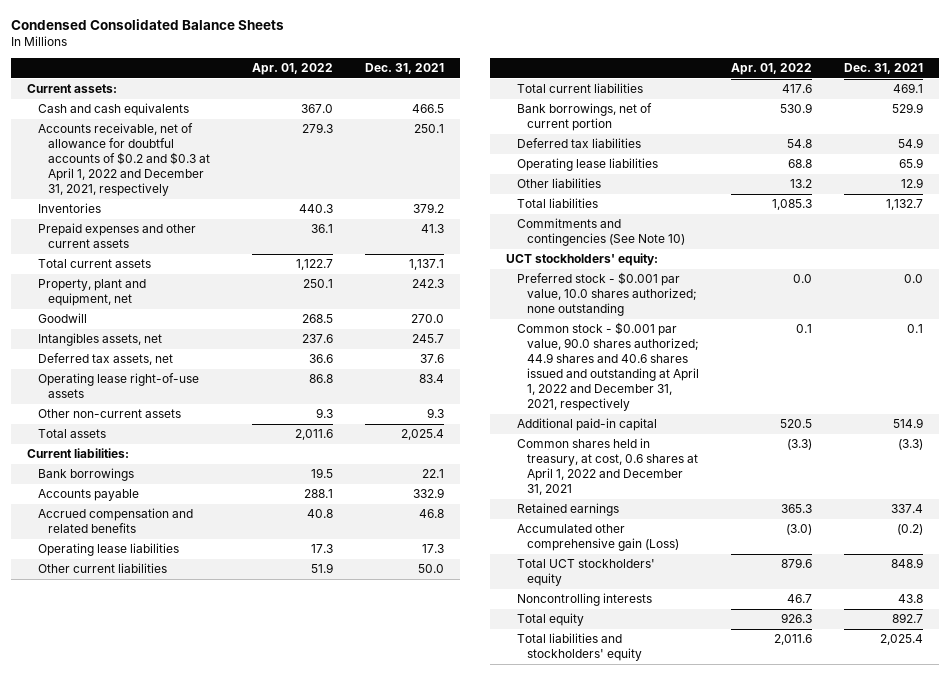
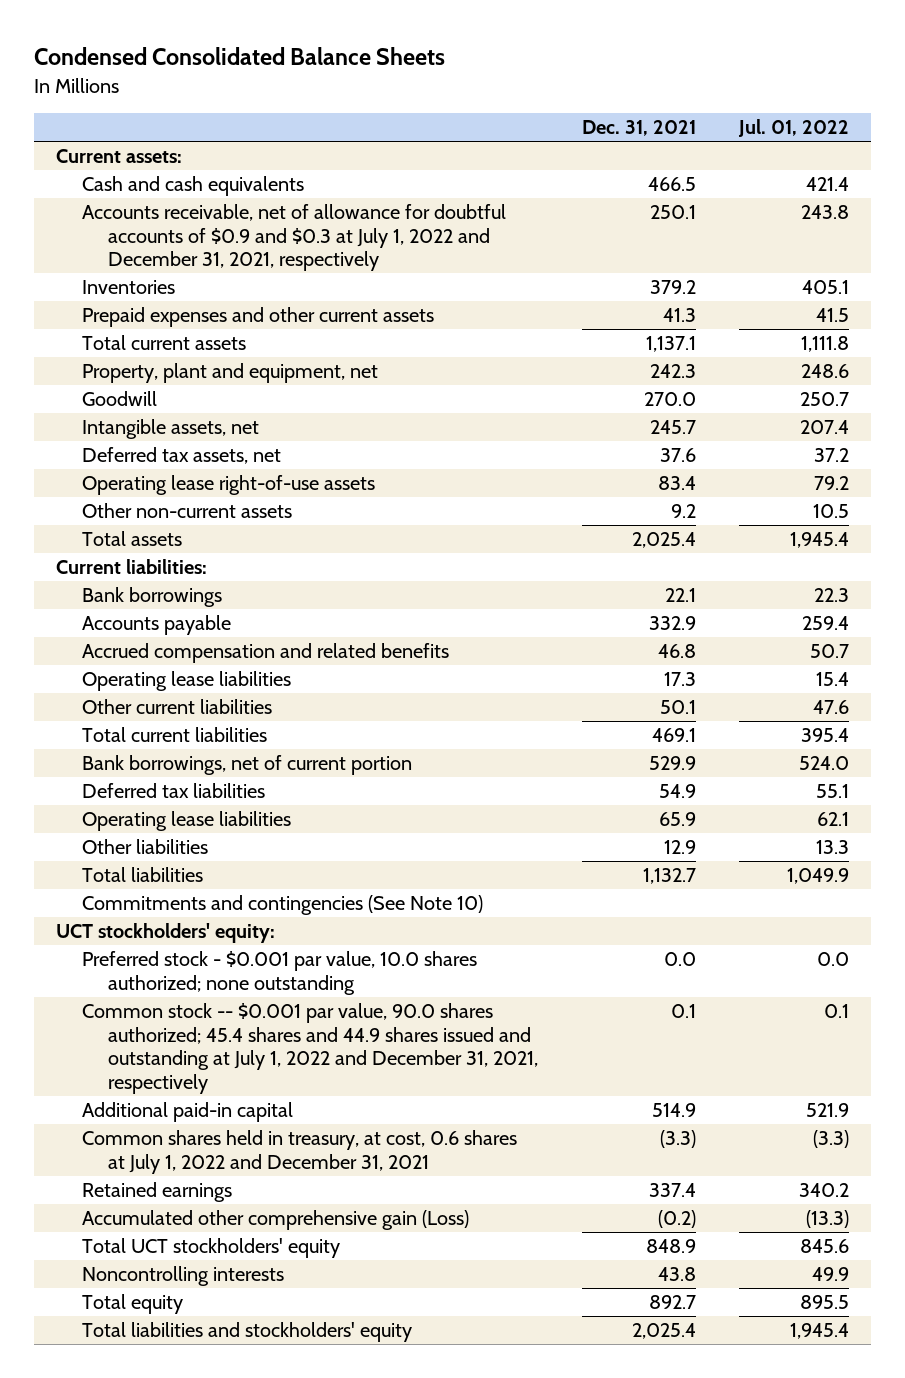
[252,62,334,75] Apr. 01, 2022 -> none
none -> [738,119,850,138] Jul. 01, 2022
[37,123,211,197] Accounts receivable, net of allowance for doubtful accounts of $0.2 and $0.3 at April 1, 2022 and December 31, 2021, respectively -> [81,204,506,272] Accounts receivable, net of allowance for doubtful accounts of $0.9 and $0.3 at July 1, 2022 and December 31, 2021, respectively
[37,333,162,347] Intangibles assets, net -> [81,419,259,440] Intangible assets, net
[427,408,445,419] 9.3 -> [670,504,696,519] 9.2
[418,564,445,574] 50.0 -> [659,700,696,715] 50.1
[516,322,700,411] Common stock - $0.001 par value, 90.0 shares authorized; 44.9 shares and 40.6 shares issued and outstanding at April 1, 2022 and December 31, 2021, respectively -> [81,1003,538,1094] Common stock -- $0.001 par value, 90.0 shares authorized; 45.4 shares and 44.9 shares issued and outstanding at July 1, 2022 and December 31, 2021, respectively
[516,438,699,496] Common shares held in treasury, at cost, 0.6 shares at April 1, 2022 and December 31, 2021 -> [81,1130,517,1174] Common shares held in treasury, at cost, 0.6 shares at July 1, 2022 and December 31, 2021

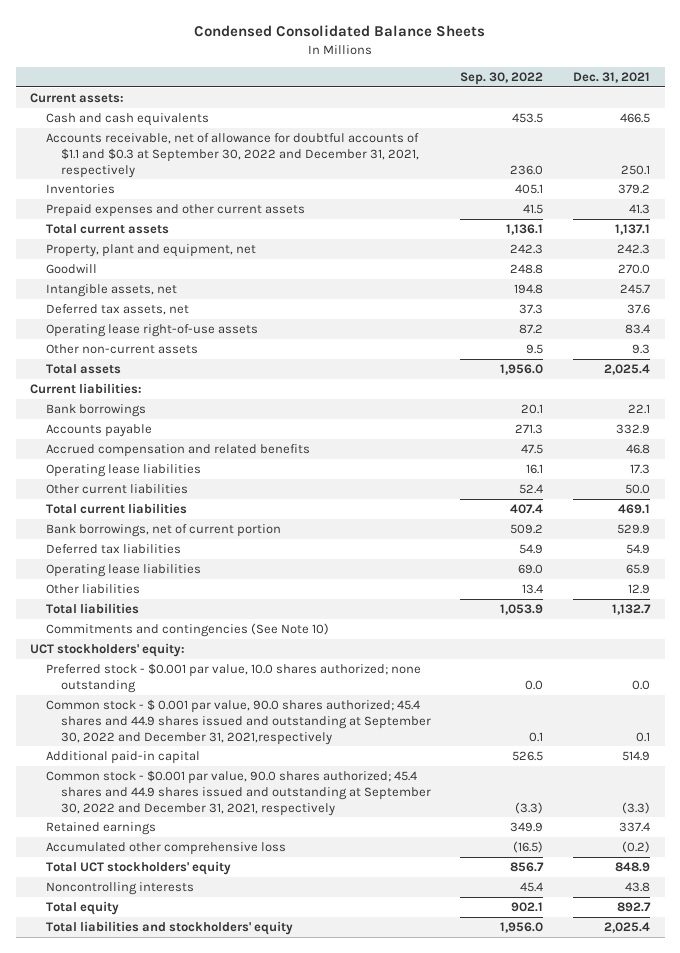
[738,119,850,138] Jul. 01, 2022 -> none
none -> [460,72,544,86] Sep. 30, 2022
[81,204,506,272] Accounts receivable, net of allowance for doubtful accounts of $0.9 and $0.3 at July 1, 2022 and December 31, 2021, respectively -> [45,132,419,178] Accounts receivable, net of allowance for doubtful accounts of $1.1 and $0.3 at September 30, 2022 and December 31, 2021, respectively
[670,504,696,519] 9.2 -> [631,343,650,354] 9.3
[659,700,696,715] 50.1 -> [624,483,650,494] 50.0
[81,1003,538,1094] Common stock -- $0.001 par value, 90.0 shares authorized; 45.4 shares and 44.9 shares issued and outstanding at July 1, 2022 and December 31, 2021, respectively -> [45,698,431,745] Common stock - $ 0.001 par value, 90.0 shares authorized; 45.4 shares and 44.9 shares issued and outstanding at September 30, 2022 and December 31, 2021,respectively
[81,1130,517,1174] Common shares held in treasury, at cost, 0.6 shares at July 1, 2022 and December 31, 2021 -> [45,769,431,816] Common stock - $0.001 par value, 90.0 shares authorized; 45.4 shares and 44.9 shares issued and outstanding at September 30, 2022 and December 31, 2021, respectively
[81,1210,469,1231] Accumulated other comprehensive gain (Loss) -> [45,841,286,855] Accumulated other comprehensive loss

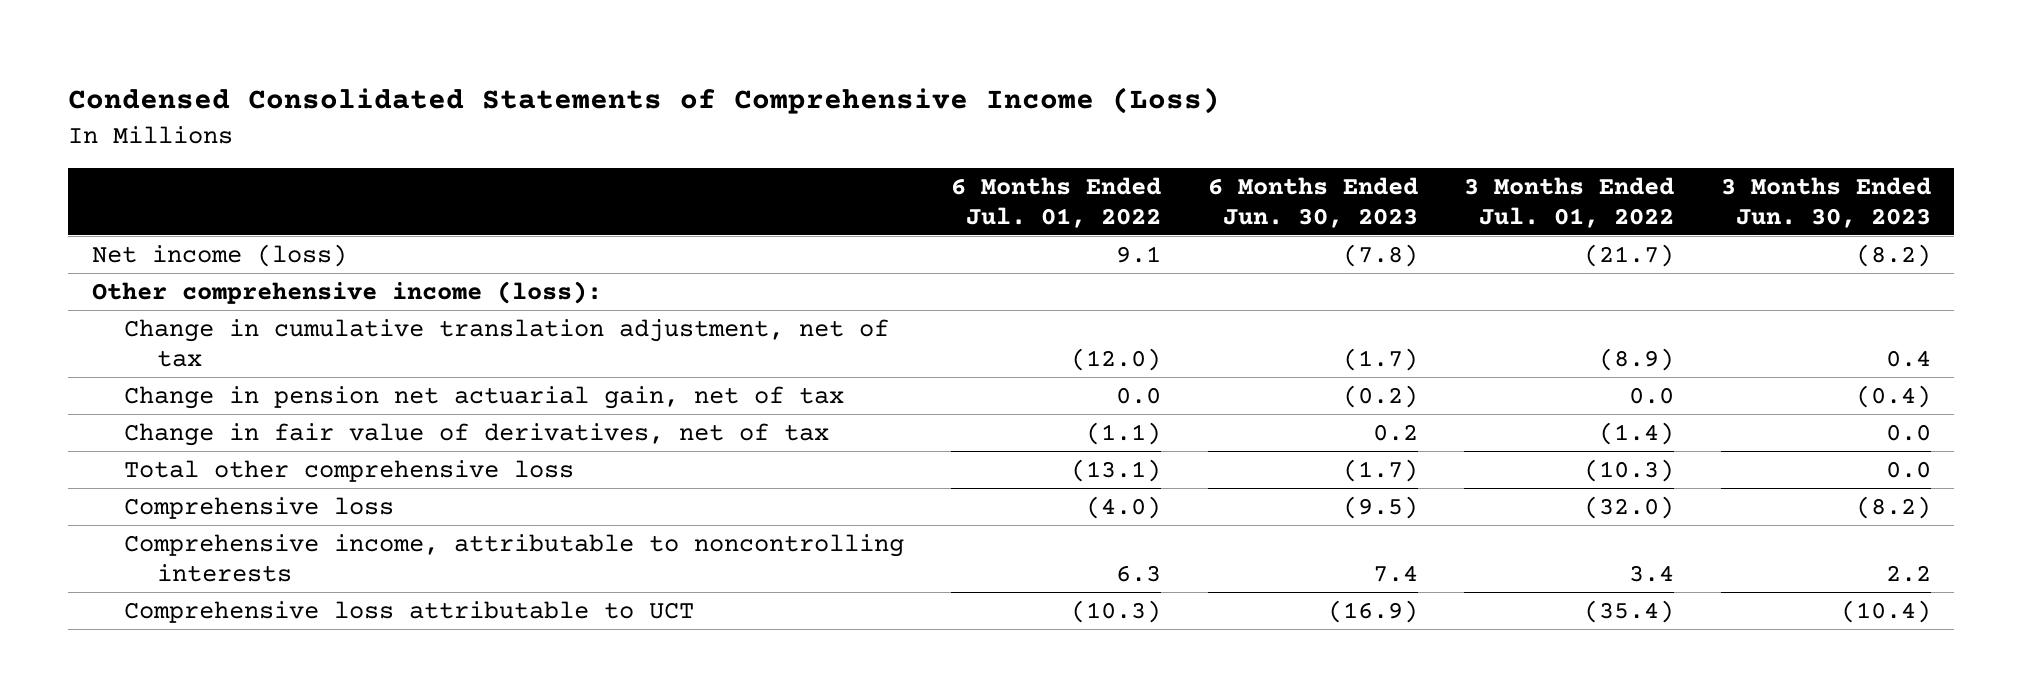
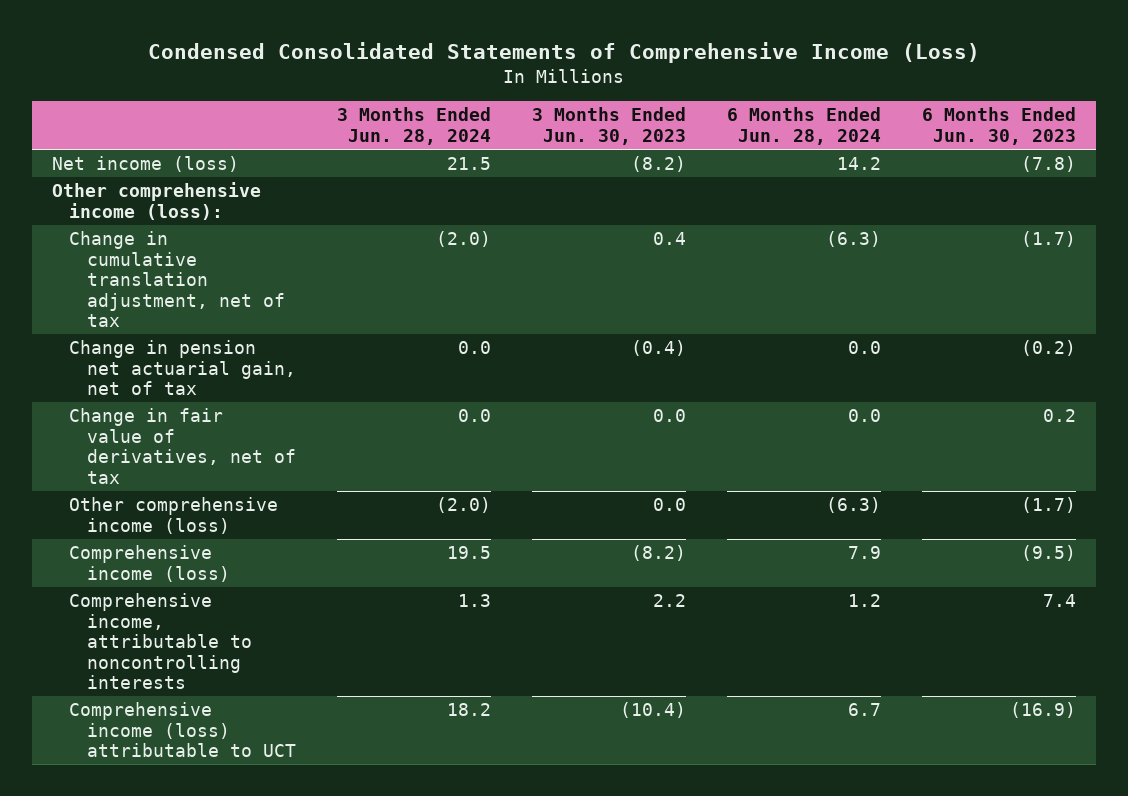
[950,176,1161,228] 6 Months Ended Jul. 01, 2022 -> none
[1464,176,1675,228] 3 Months Ended Jul. 01, 2022 -> none
none -> [336,107,491,145] 3 Months Ended Jun. 28, 2024
none -> [726,107,881,145] 6 Months Ended Jun. 28, 2024
[124,459,575,482] Total other comprehensive loss -> [69,497,279,534] Other comprehensive income (loss)
[124,496,395,519] Comprehensive loss -> [69,545,230,582] Comprehensive income (loss)
[124,600,695,623] Comprehensive loss attributable to UCT -> [69,702,296,758] Comprehensive income (loss) attributable to UCT

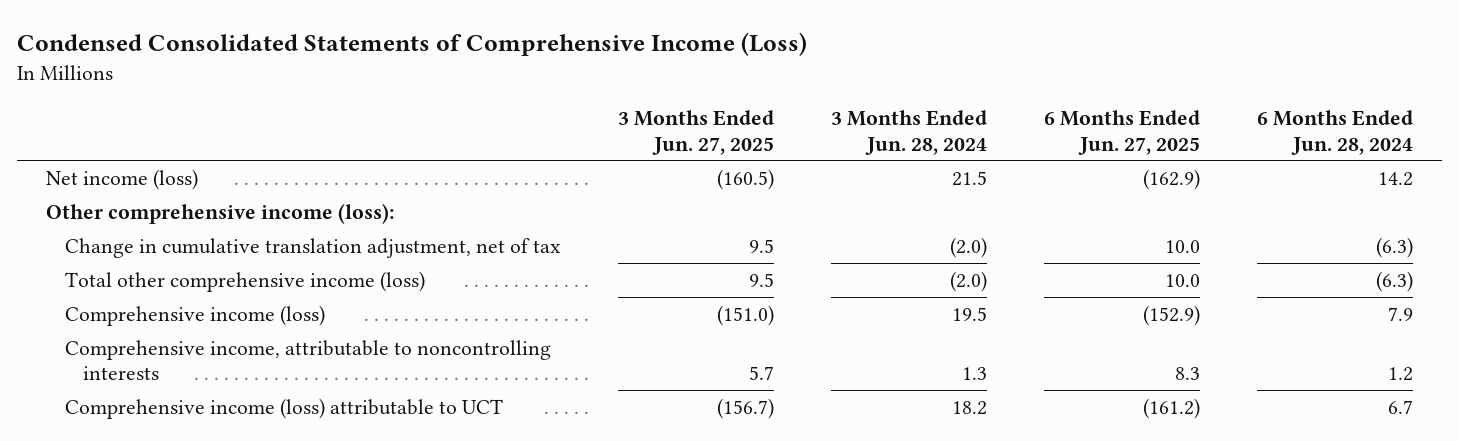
[531,107,686,145] 3 Months Ended Jun. 30, 2023 -> none
[921,107,1076,145] 6 Months Ended Jun. 30, 2023 -> none
none -> [617,110,774,155] 3 Months Ended Jun. 27, 2025
none -> [1043,110,1200,155] 6 Months Ended Jun. 27, 2025
[69,340,296,396] Change in pension net actuarial gain, net of tax -> none
[69,408,296,484] Change in fair value of derivatives, net of tax -> none
[69,497,279,534] Other comprehensive income (loss) -> [64,270,425,292] Total other comprehensive income (loss)

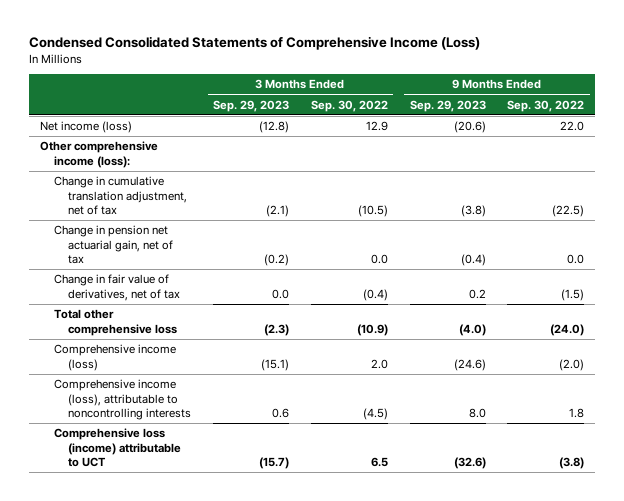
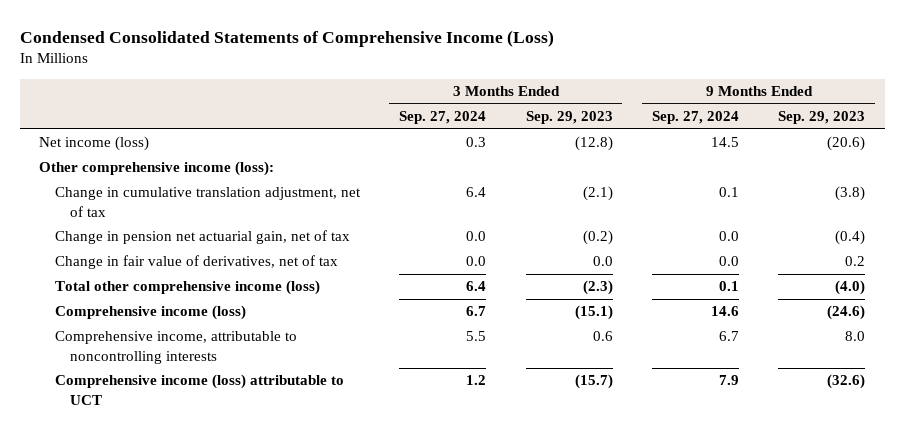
[310,99,388,112] Sep. 30, 2022 -> none
[507,99,585,112] Sep. 30, 2022 -> none
none -> [399,111,487,125] Sep. 27, 2024
none -> [651,111,739,125] Sep. 27, 2024
[54,309,178,336] Total other comprehensive loss -> [54,280,320,296] Total other comprehensive income (loss)
[54,379,192,420] Comprehensive income (loss), attributable to noncontrolling interests -> [54,331,297,364] Comprehensive income, attributable to noncontrolling interests
[54,428,182,467] Comprehensive loss (income) attributable to UCT -> [54,374,344,405] Comprehensive income (loss) attributable to UCT

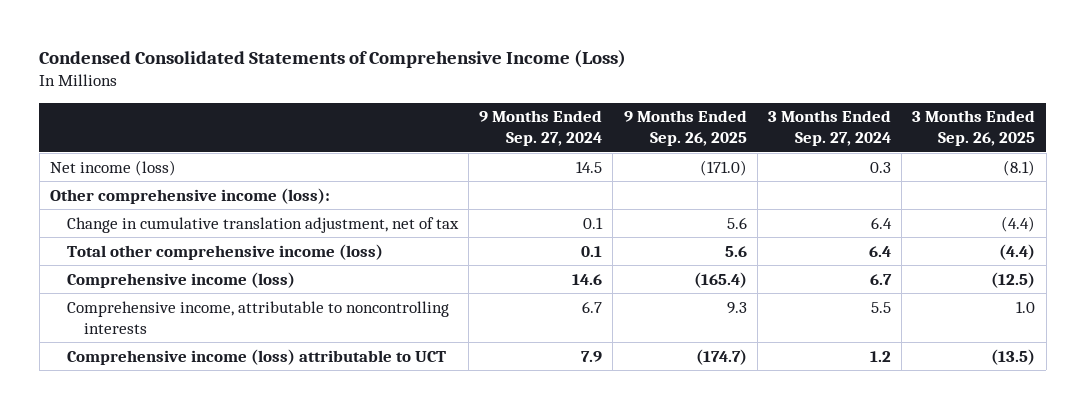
[525,111,613,125] Sep. 29, 2023 -> none
[778,111,866,125] Sep. 29, 2023 -> none
none -> [623,110,747,147] 9 Months Ended Sep. 26, 2025
none -> [912,110,1036,147] 3 Months Ended Sep. 26, 2025
[54,230,350,245] Change in pension net actuarial gain, net of tax -> none
[54,255,338,270] Change in fair value of derivatives, net of tax -> none

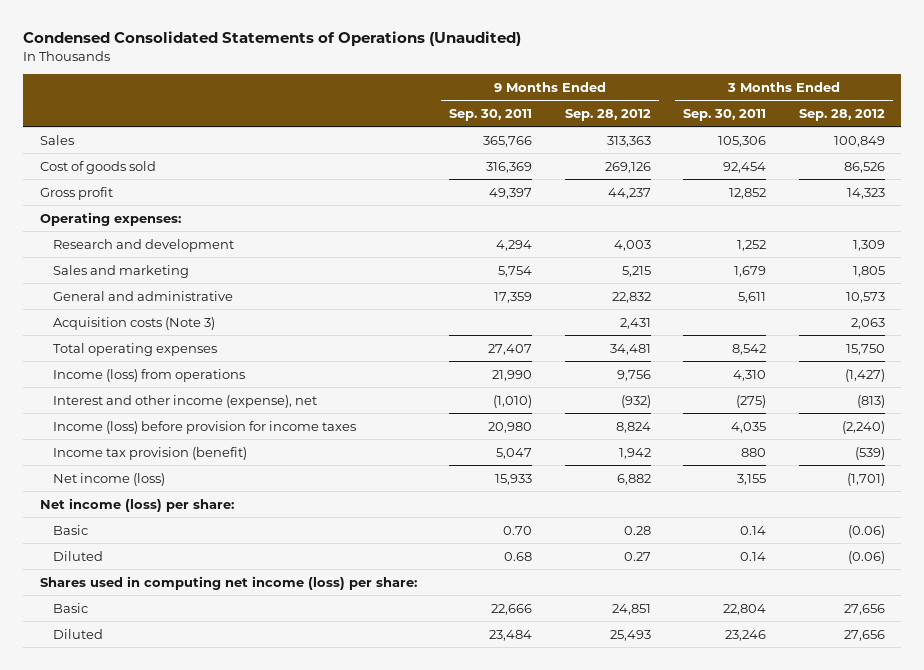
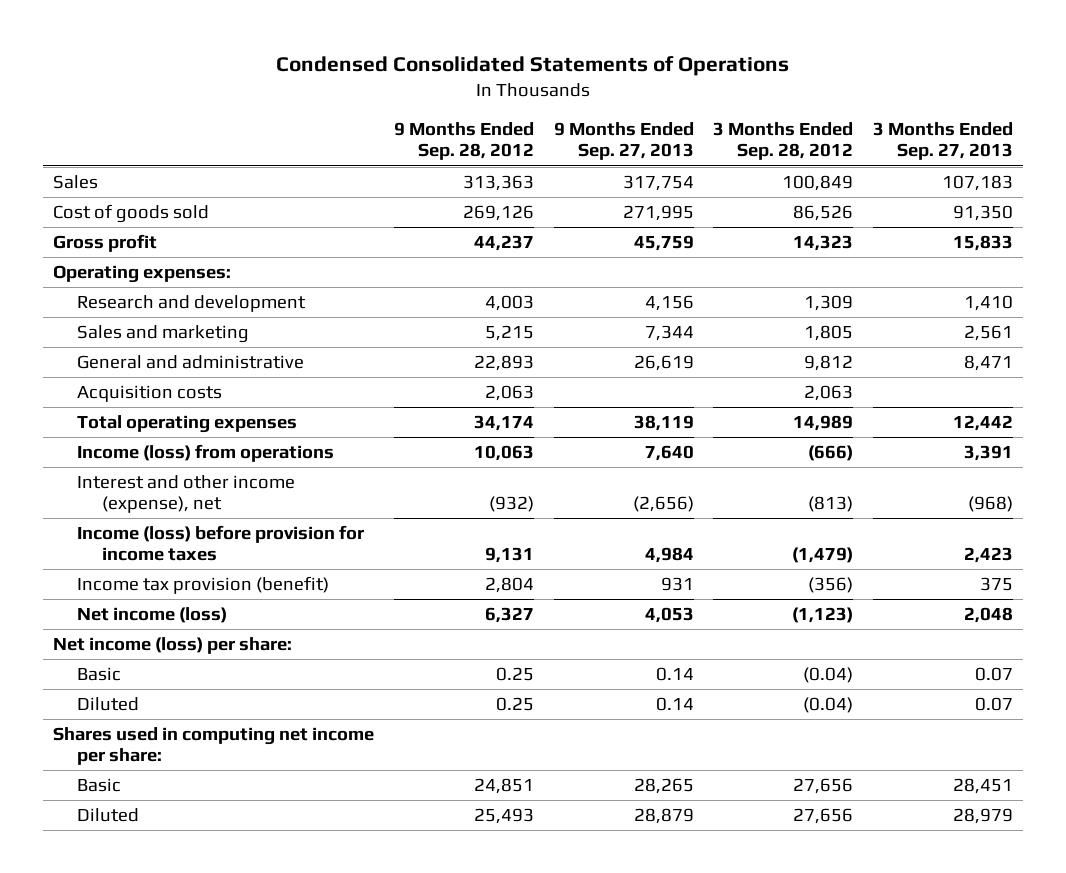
[23,31,522,47] Condensed Consolidated Statements of Operations (Unaudited) -> [276,56,790,77] Condensed Consolidated Statements of Operations
[449,108,533,121] Sep. 30, 2011 -> none
[683,108,767,121] Sep. 30, 2011 -> none
none -> [553,122,694,161] 9 Months Ended Sep. 27, 2013
none -> [873,122,1014,161] 3 Months Ended Sep. 27, 2013
[611,291,651,303] 22,832 -> [473,354,534,371] 22,893
[845,291,885,303] 10,573 -> [804,354,854,371] 9,812
[53,316,216,330] Acquisition costs (Note 3) -> [77,384,223,402] Acquisition costs
[619,317,651,329] 2,431 -> [484,384,534,401] 2,063
[609,343,651,355] 34,481 -> [473,414,534,431] 34,174
[845,343,885,355] 15,750 -> [793,414,854,431] 14,989
[616,369,651,381] 9,756 -> [473,444,534,461] 10,063
[844,368,885,382] (1,427) -> [808,444,854,461] (666)
[615,421,651,433] 8,824 -> [484,547,534,564] 9,131
[841,420,885,434] (2,240) -> [792,547,854,564] (1,479)
[618,447,651,459] 1,942 -> [484,576,534,593] 2,804
[854,446,885,460] (539) -> [808,576,854,593] (356)
[616,473,651,485] 6,882 -> [484,606,534,623] 6,327
[846,472,885,486] (1,701) -> [792,606,854,623] (1,123)
[623,525,651,535] 0.28 -> [495,666,534,681] 0.25
[847,524,885,538] (0.06) -> [803,666,854,683] (0.04)
[623,551,651,561] 0.27 -> [495,696,534,711] 0.25
[847,550,885,564] (0.06) -> [803,696,854,713] (0.04)
[39,575,417,590] Shares used in computing net income (loss) per share: -> [52,726,374,766] Shares used in computing net income per share:

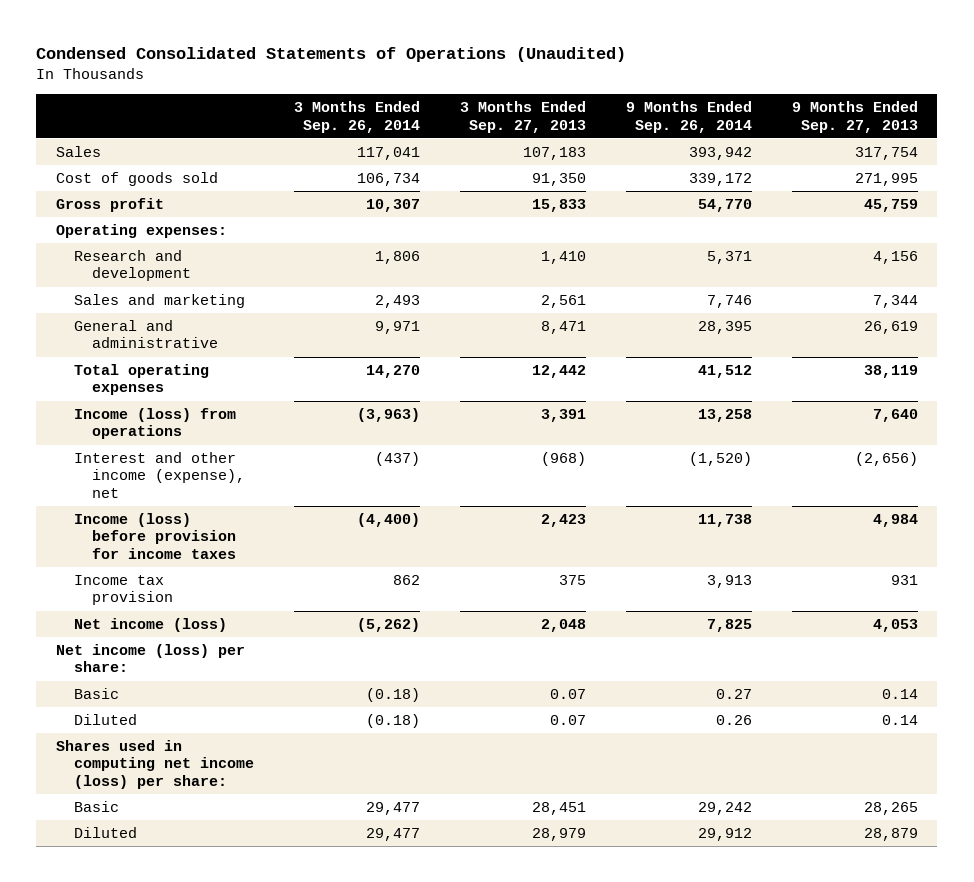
[276,56,790,77] Condensed Consolidated Statements of Operations -> [36,47,627,63] Condensed Consolidated Statements of Operations (Unaudited)
[393,122,534,161] 9 Months Ended Sep. 28, 2012 -> none
[713,122,854,161] 3 Months Ended Sep. 28, 2012 -> none
none -> [293,101,420,133] 3 Months Ended Sep. 26, 2014
none -> [625,101,752,133] 9 Months Ended Sep. 26, 2014
[77,384,223,402] Acquisition costs -> none
[77,575,330,594] Income tax provision (benefit) -> [74,575,173,606] Income tax provision
[52,726,374,766] Shares used in computing net income per share: -> [56,740,255,789] Shares used in computing net income (loss) per share:

